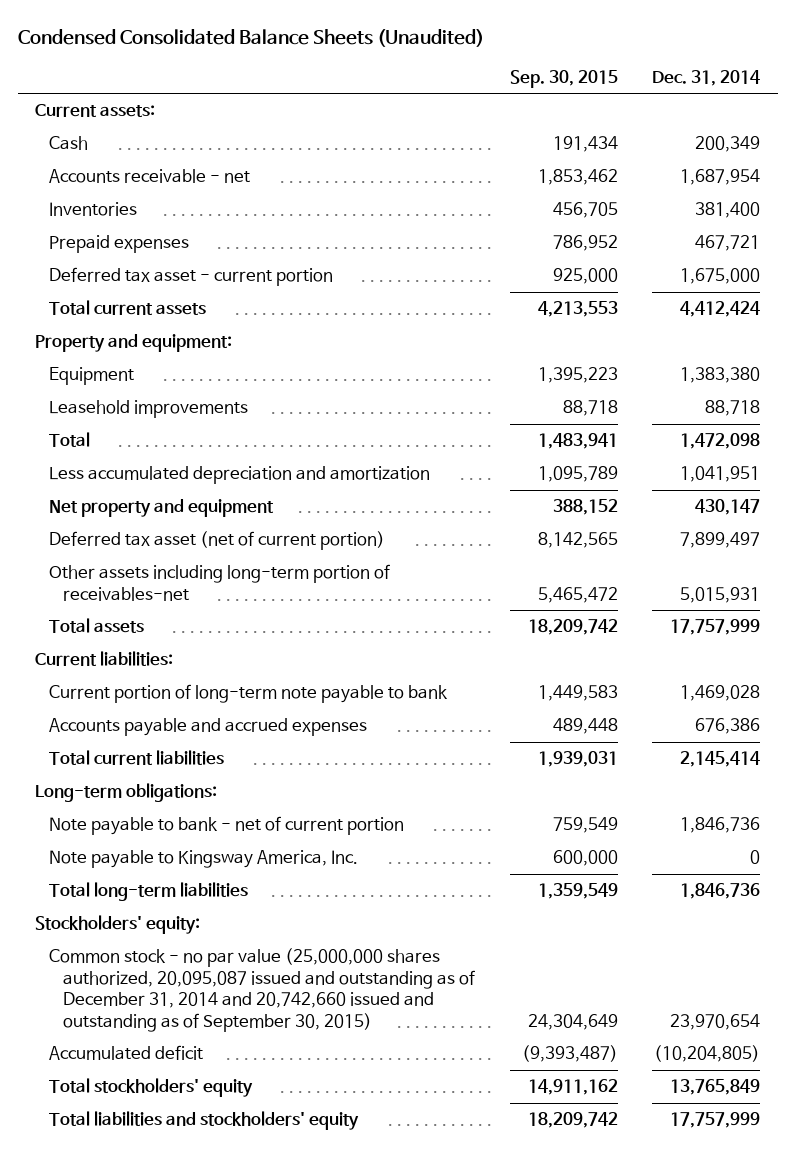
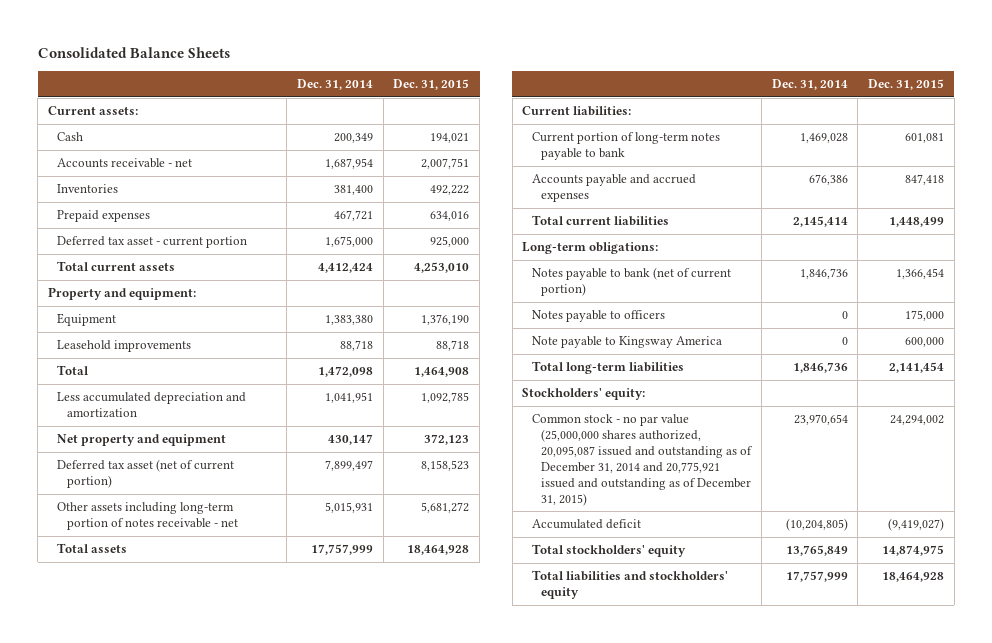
[17,28,484,47] Condensed Consolidated Balance Sheets (Unaudited) -> [37,46,230,58] Consolidated Balance Sheets
[509,69,618,88] Sep. 30, 2015 -> none
none -> [393,79,470,91] Dec. 31, 2015
[48,564,390,601] Other assets including long-term portion of receivables-net -> [57,502,238,531] Other assets including long-term portion of notes receivable - net
[48,684,448,704] Current portion of long-term note payable to bank -> [531,132,720,161] Current portion of long-term notes payable to bank
[48,816,404,836] Note payable to bank - net of current portion -> [531,267,731,297] Notes payable to bank (net of current portion)
none -> [531,310,665,323] Notes payable to officers
[48,850,358,869] Note payable to Kingsway America, Inc. -> [531,336,722,349] Note payable to Kingsway America
[48,948,475,1032] Common stock - no par value (25,000,000 shares authorized, 20,095,087 issued and outstanding as of December 31, 2014 and 20,742,660 issued and outstanding as of September 30, 2015) -> [531,414,754,506] Common stock - no par value (25,000,000 shares authorized, 20,095,087 issued and outstanding as of December 31, 2014 and 20,775,921 issued and outstanding as of December 31, 2015)

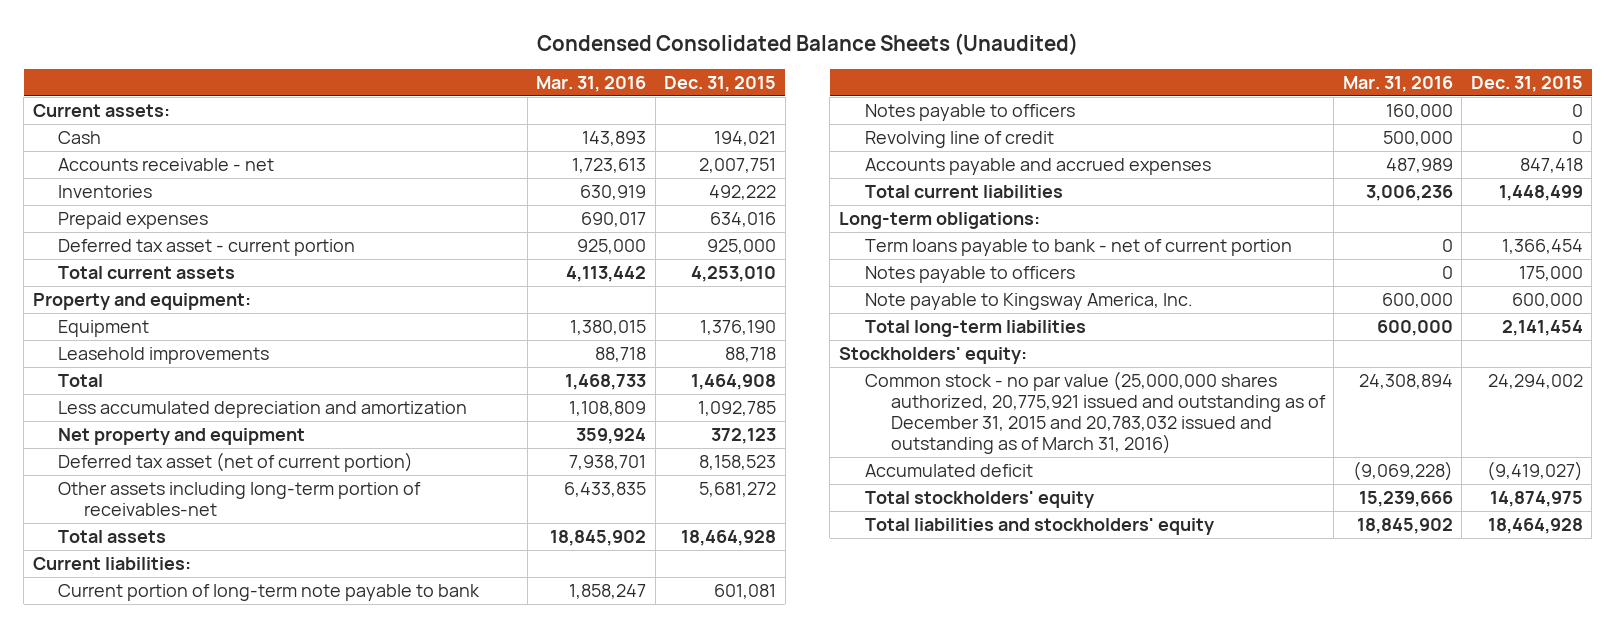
[37,46,230,58] Consolidated Balance Sheets -> [536,33,1078,56] Condensed Consolidated Balance Sheets (Unaudited)
[296,79,373,91] Dec. 31, 2014 -> none
none -> [536,75,647,92] Mar. 31, 2016
[57,502,238,531] Other assets including long-term portion of notes receivable - net -> [58,481,422,516] Other assets including long-term portion of receivables-net
[531,132,720,161] Current portion of long-term notes payable to bank -> [58,583,481,601] Current portion of long-term note payable to bank
none -> [864,103,1075,121] Notes payable to officers
none -> [864,130,1054,148] Revolving line of credit
[531,267,731,297] Notes payable to bank (net of current portion) -> [864,238,1292,256] Term loans payable to bank - net of current portion
[531,336,722,349] Note payable to Kingsway America -> [864,292,1193,310] Note payable to Kingsway America, Inc.
[531,414,754,506] Common stock - no par value (25,000,000 shares authorized, 20,095,087 issued and outstanding as of December 31, 2014 and 20,775,921 issued and outstanding as of December 31, 2015) -> [864,370,1326,454] Common stock - no par value (25,000,000 shares authorized, 20,775,921 issued and outstanding as of December 31, 2015 and 20,783,032 issued and outstanding as of March 31, 2016)

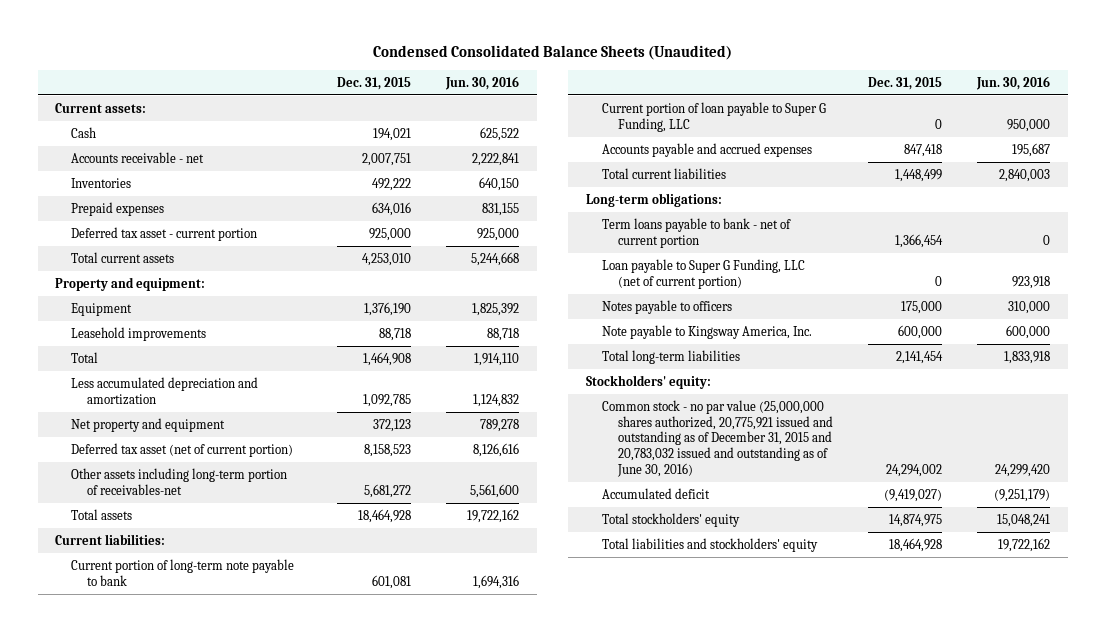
[536,75,647,92] Mar. 31, 2016 -> none
none -> [445,75,520,90] Jun. 30, 2016
[864,103,1075,121] Notes payable to officers -> none
[864,130,1054,148] Revolving line of credit -> none
none -> [601,101,826,132] Current portion of loan payable to Super G Funding, LLC
none -> [601,258,805,289] Loan payable to Super G Funding, LLC (net of current portion)
[864,370,1326,454] Common stock - no par value (25,000,000 shares authorized, 20,775,921 issued and outstanding as of December 31, 2015 and 20,783,032 issued and outstanding as of March 31, 2016) -> [601,399,834,477] Common stock - no par value (25,000,000 shares authorized, 20,775,921 issued and outstanding as of December 31, 2015 and 20,783,032 issued and outstanding as of June 30, 2016)

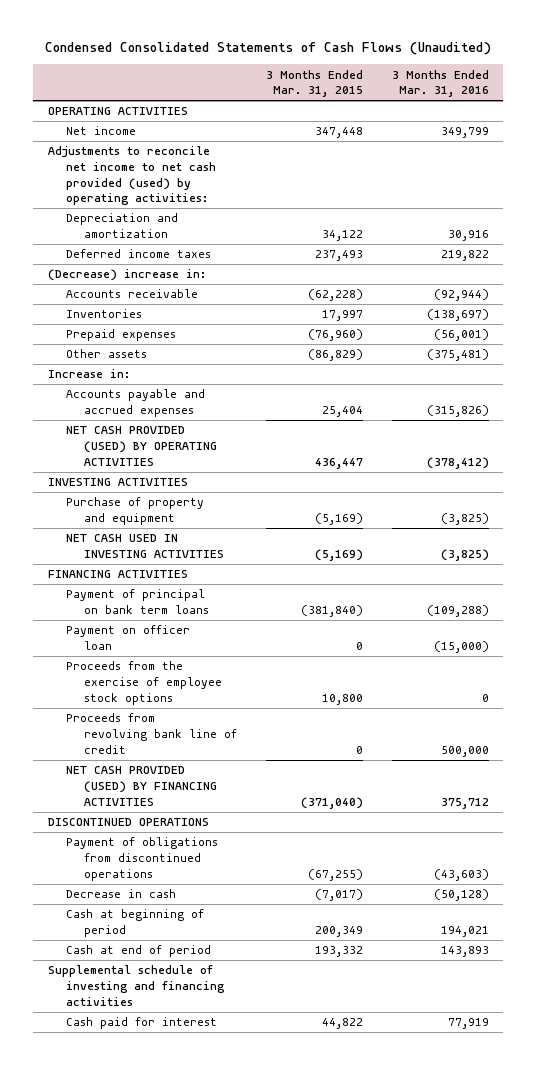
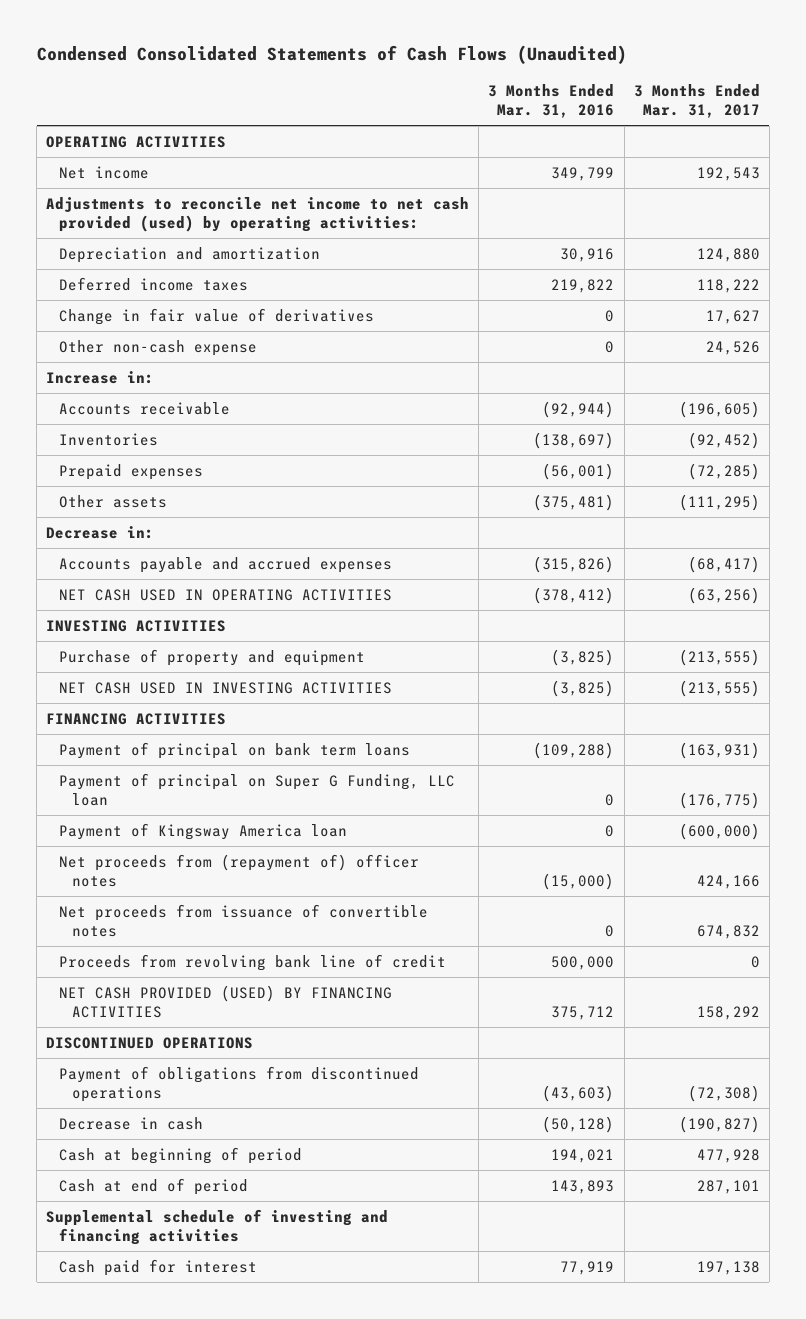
[265,69,363,98] 3 Months Ended Mar. 31, 2015 -> none
none -> [633,83,760,119] 3 Months Ended Mar. 31, 2017
[47,269,206,282] (Decrease) increase in: -> none
none -> [58,307,374,325] Change in fair value of derivatives
none -> [58,339,257,356] Other non-cash expense
[47,369,130,379] Increase in: -> [46,370,155,384] Increase in:
none -> [46,525,155,539] Decrease in:
[65,426,218,466] NET CASH PROVIDED (USED) BY OPERATING ACTIVITIES -> [58,588,392,601] NET CASH USED IN OPERATING ACTIVITIES
[65,661,223,705] Proceeds from the exercise of employee stock options -> none
none -> [58,772,455,807] Payment of principal on Super G Funding, LLC loan
none -> [58,822,347,840] Payment of Kingsway America loan
[65,625,190,651] Payment on officer loan -> [58,853,419,888] Net proceeds from (repayment of) officer notes
none -> [58,903,428,938] Net proceeds from issuance of convertible notes

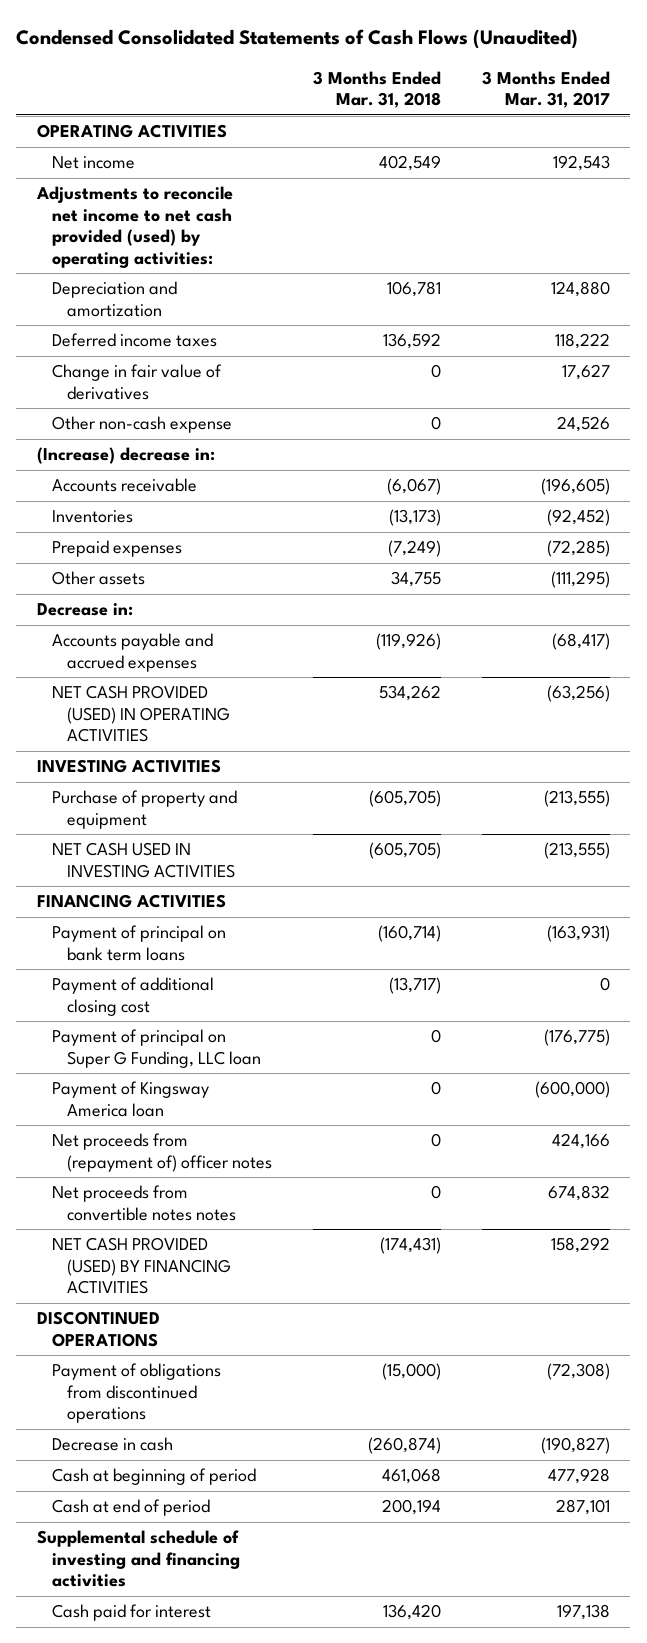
[488,83,615,119] 3 Months Ended Mar. 31, 2016 -> none
none -> [313,70,442,109] 3 Months Ended Mar. 31, 2018
[46,370,155,384] Increase in: -> [36,447,215,465] (Increase) decrease in:
[58,588,392,601] NET CASH USED IN OPERATING ACTIVITIES -> [52,685,231,743] NET CASH PROVIDED (USED) IN OPERATING ACTIVITIES
none -> [52,977,215,1016] Payment of additional closing cost
[58,903,428,938] Net proceeds from issuance of convertible notes -> none
[58,953,446,971] Proceeds from revolving bank line of credit -> [52,1185,237,1221] Net proceeds from convertible notes notes
[750,955,760,968] 0 -> [547,1185,610,1202] 674,832

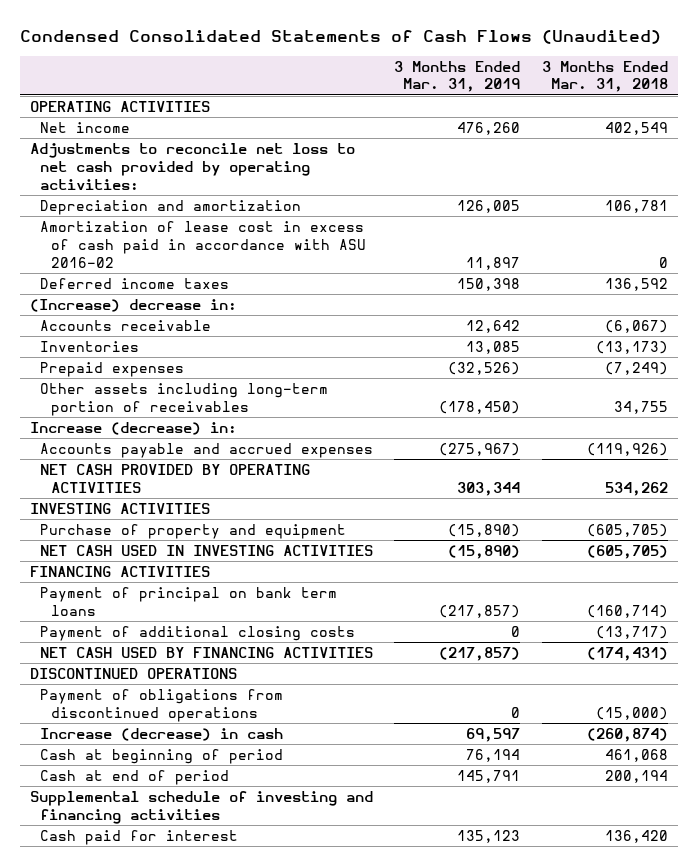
[481,70,610,109] 3 Months Ended Mar. 31, 2017 -> none
none -> [394,60,521,93] 3 Months Ended Mar. 31, 2019
[35,186,233,268] Adjustments to reconcile net income to net cash provided (used) by operating activities: -> [30,143,356,190] Adjustments to reconcile net loss to net cash provided by operating activities:
none -> [40,221,366,268] Amortization of lease cost in excess of cash paid in accordance with ASU 2016-02
[52,364,223,400] Change in fair value of derivatives -> none
[52,416,233,434] Other non-cash expense -> none
[52,571,146,586] Other assets -> [40,383,329,416] Other assets including long-term portion of receivables
[36,603,133,617] Decrease in: -> [30,422,238,436] Increase (decrease) in:
[52,685,231,743] NET CASH PROVIDED (USED) IN OPERATING ACTIVITIES -> [40,464,311,493] NET CASH PROVIDED BY OPERATING ACTIVITIES
[52,1029,262,1068] Payment of principal on Super G Funding, LLC loan -> none
[52,1081,210,1117] Payment of Kingsway America loan -> none
[52,1133,273,1172] Net proceeds from (repayment of) officer notes -> none
[52,1185,237,1221] Net proceeds from convertible notes notes -> none
[52,977,215,1016] Payment of additional closing cost -> [40,626,356,642] Payment of additional closing costs
[52,1237,232,1295] NET CASH PROVIDED (USED) BY FINANCING ACTIVITIES -> [40,647,374,659] NET CASH USED BY FINANCING ACTIVITIES
[52,1437,174,1452] Decrease in cash -> [40,728,284,742] Increase (decrease) in cash

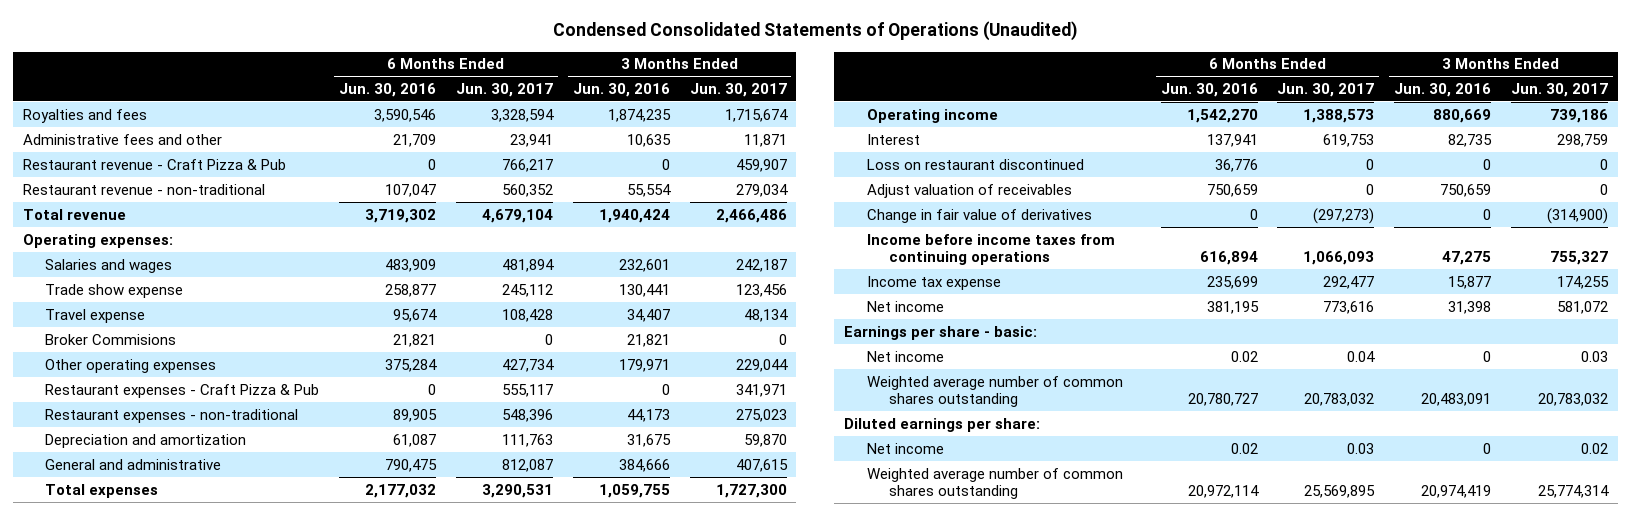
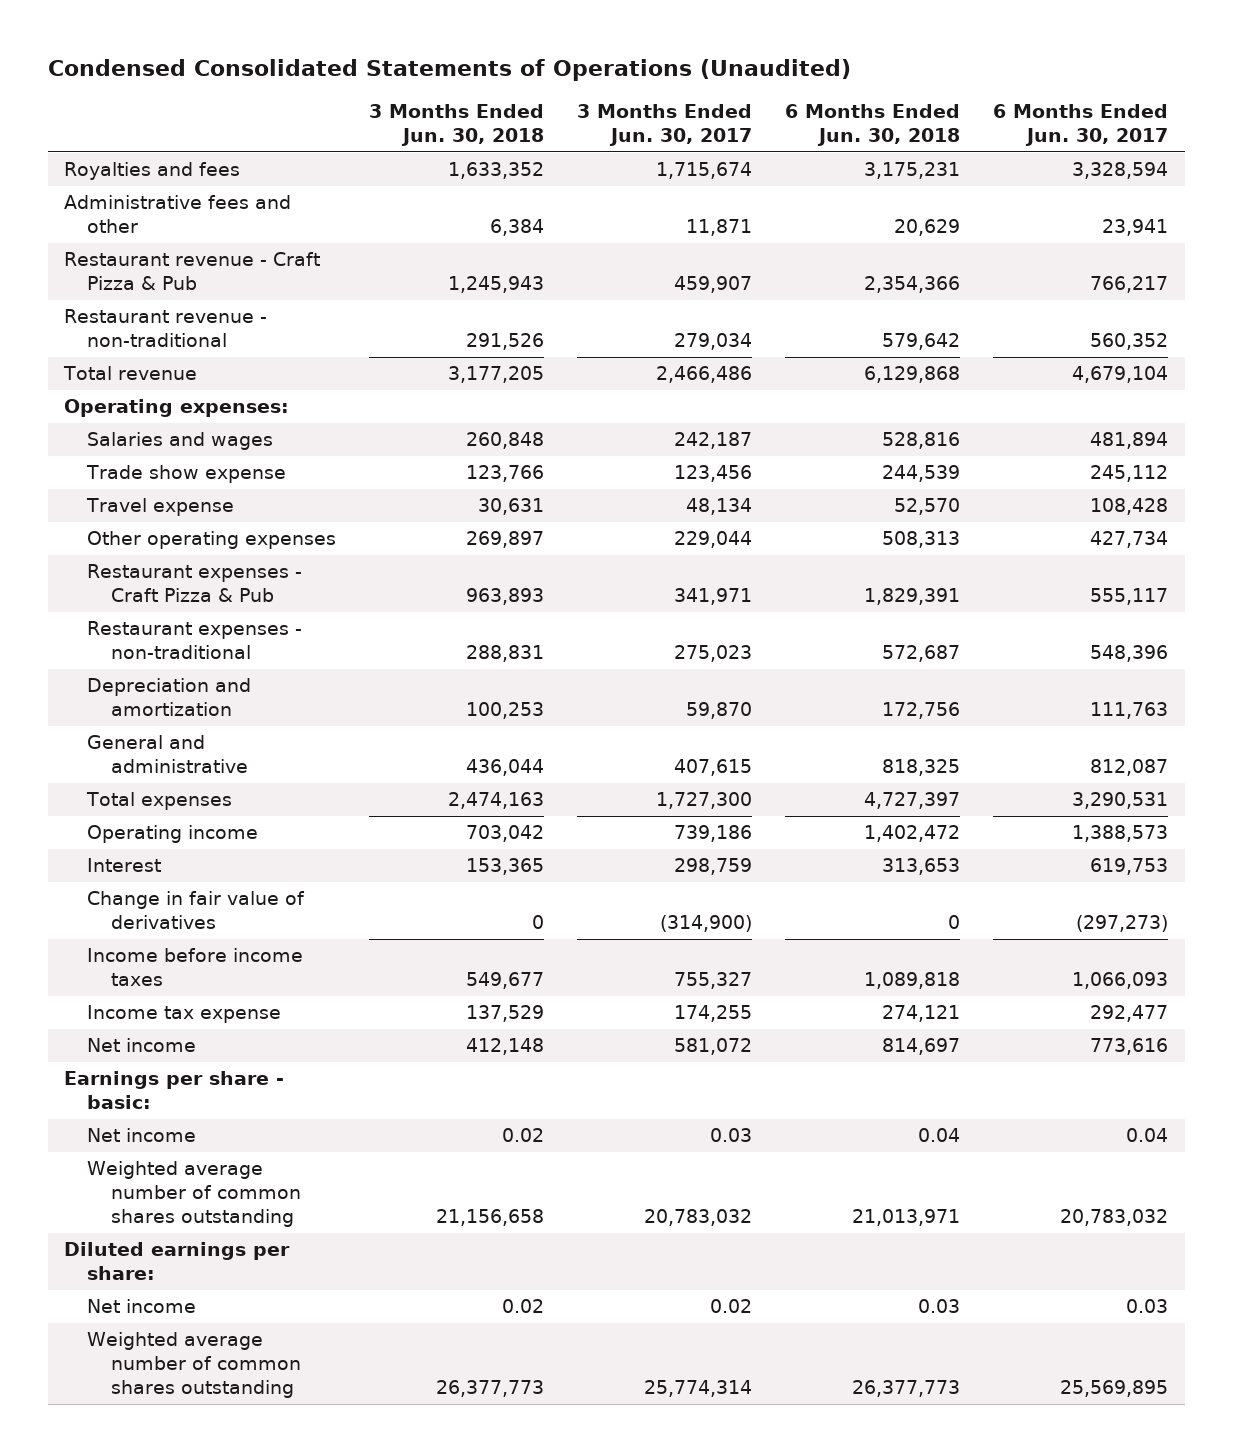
[339,82,437,97] Jun. 30, 2016 -> none
[572,82,670,97] Jun. 30, 2016 -> none
none -> [369,104,545,147] 3 Months Ended Jun. 30, 2018
none -> [785,104,961,147] 6 Months Ended Jun. 30, 2018
[45,333,177,345] Broker Commisions -> none
[866,158,1084,170] Loss on restaurant discontinued -> none
[866,183,1072,198] Adjust valuation of receivables -> none
[866,233,1115,266] Income before income taxes from continuing operations -> [87,948,304,987] Income before income taxes

